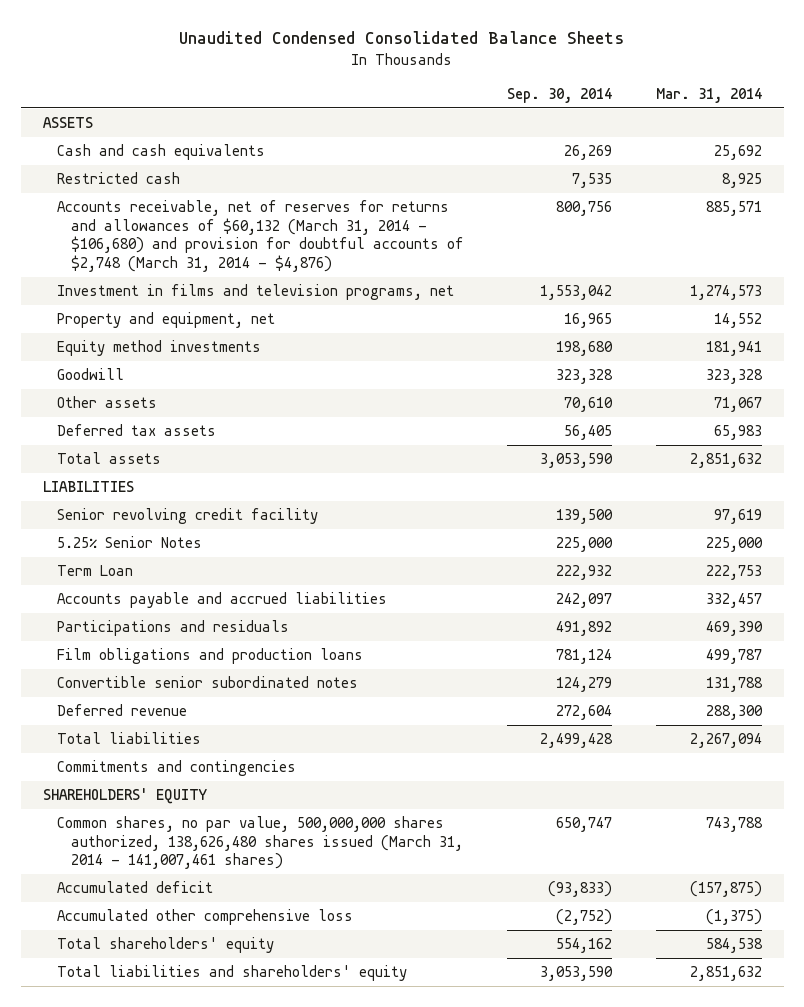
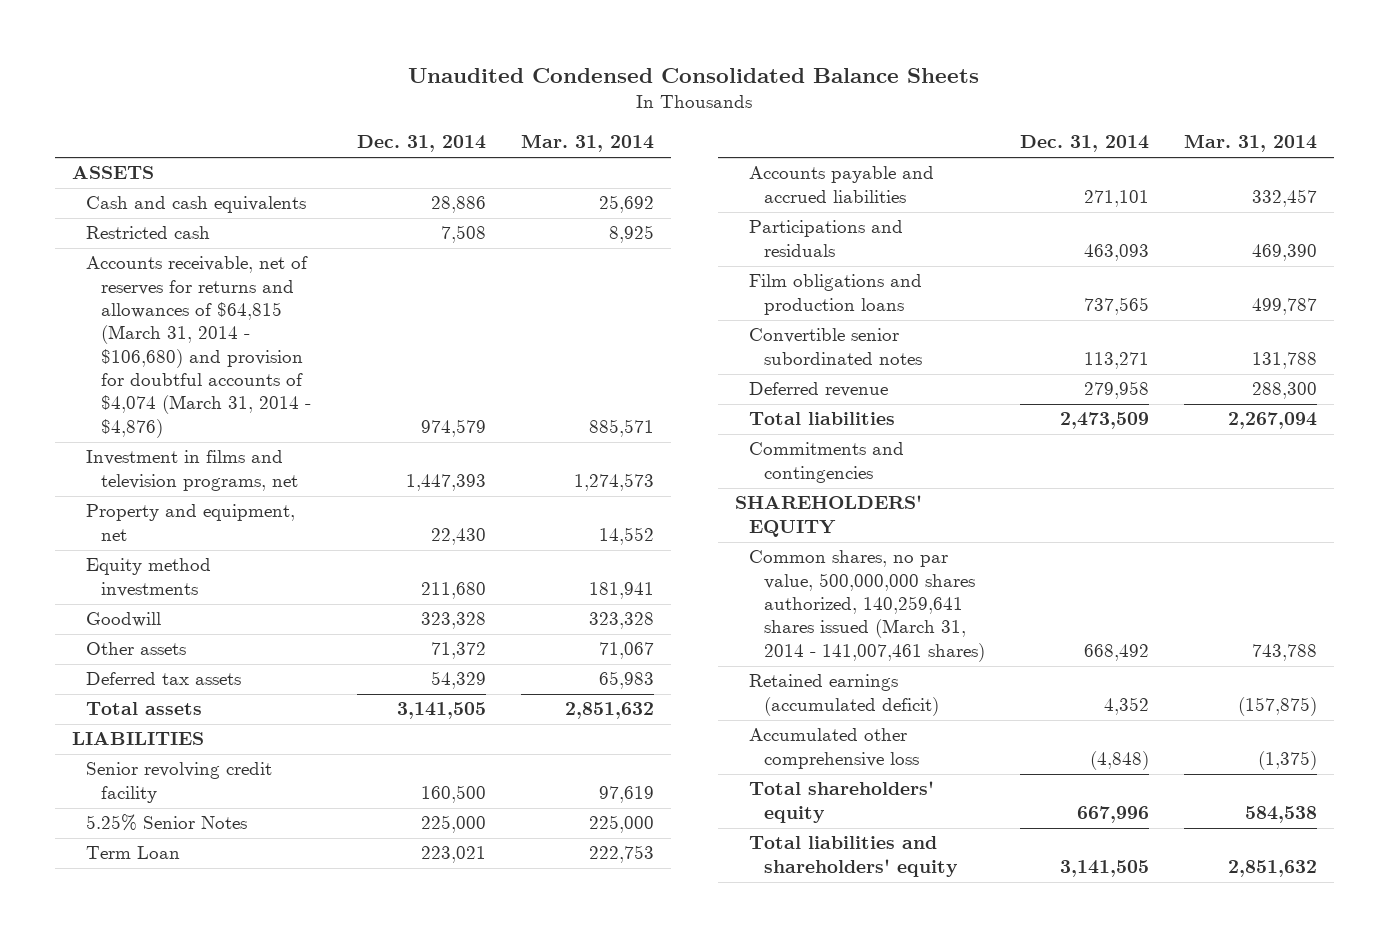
[507,88,613,104] Sep. 30, 2014 -> none
none -> [356,135,486,153] Dec. 31, 2014
[56,200,464,272] Accounts receivable, net of reserves for returns and allowances of $60,132 (March 31, 2014 - $106,680) and provision for doubtful accounts of $2,748 (March 31, 2014 - $4,876) -> [86,256,311,438] Accounts receivable, net of reserves for returns and allowances of $64,815 (March 31, 2014 - $106,680) and provision for doubtful accounts of $4,074 (March 31, 2014 - $4,876)
[56,816,463,870] Common shares, no par value, 500,000,000 shares authorized, 138,626,480 shares issued (March 31, 2014 - 141,007,461 shares) -> [749,550,985,662] Common shares, no par value, 500,000,000 shares authorized, 140,259,641 shares issued (March 31, 2014 - 141,007,461 shares)
[56,881,213,894] Accumulated deficit -> [749,674,939,716] Retained earnings (accumulated deficit)

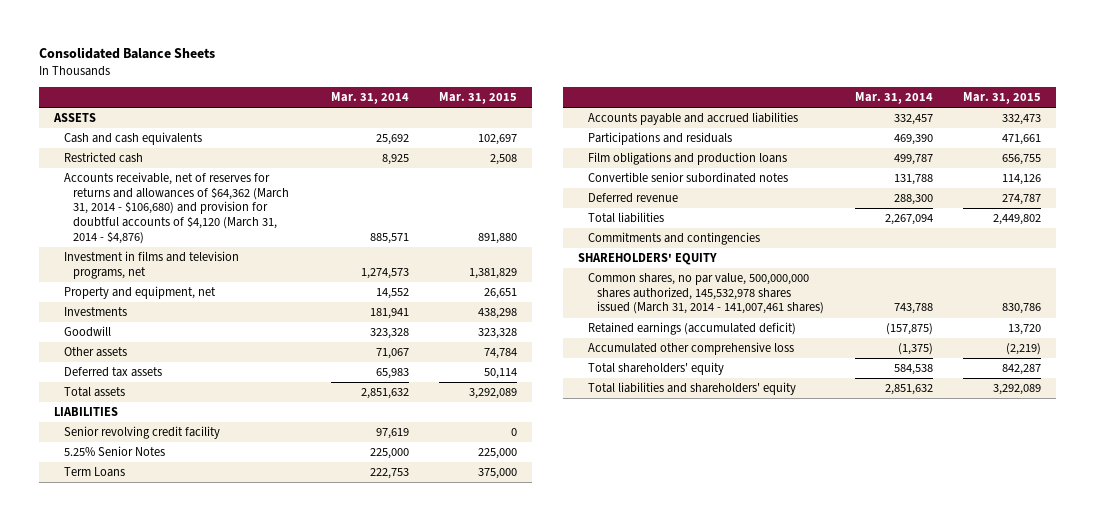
[408,68,980,84] Unaudited Condensed Consolidated Balance Sheets -> [38,46,215,59] Consolidated Balance Sheets
[356,135,486,153] Dec. 31, 2014 -> none
none -> [438,92,517,105] Mar. 31, 2015
[86,256,311,438] Accounts receivable, net of reserves for returns and allowances of $64,815 (March 31, 2014 - $106,680) and provision for doubtful accounts of $4,074 (March 31, 2014 - $4,876) -> [63,172,290,244] Accounts receivable, net of reserves for returns and allowances of $64,362 (March 31, 2014 - $106,680) and provision for doubtful accounts of $4,120 (March 31, 2014 - $4,876)
[86,558,212,597] Equity method investments -> [63,307,127,317] Investments
[86,846,181,860] Term Loan -> [63,467,125,478] Term Loans
[749,550,985,662] Common shares, no par value, 500,000,000 shares authorized, 140,259,641 shares issued (March 31, 2014 - 141,007,461 shares) -> [587,273,825,315] Common shares, no par value, 500,000,000 shares authorized, 145,532,978 shares issued (March 31, 2014 - 141,007,461 shares)

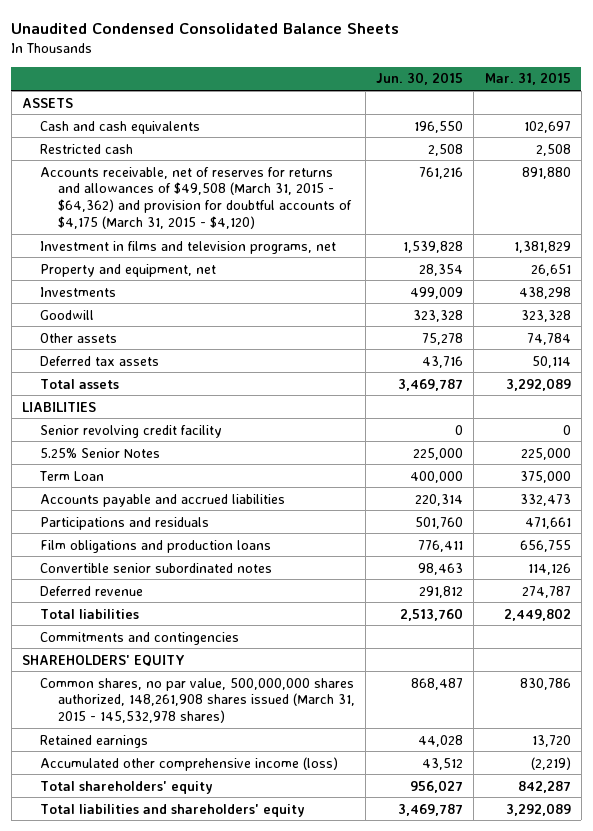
[38,46,215,59] Consolidated Balance Sheets -> [11,22,400,34] Unaudited Condensed Consolidated Balance Sheets
[330,92,409,105] Mar. 31, 2014 -> none
none -> [376,72,464,86] Jun. 30, 2015
[63,172,290,244] Accounts receivable, net of reserves for returns and allowances of $64,362 (March 31, 2014 - $106,680) and provision for doubtful accounts of $4,120 (March 31, 2014 - $4,876) -> [39,166,352,230] Accounts receivable, net of reserves for returns and allowances of $49,508 (March 31, 2015 - $64,362) and provision for doubtful accounts of $4,175 (March 31, 2015 - $4,120)
[63,467,125,478] Term Loans -> [38,470,104,481] Term Loan
[587,273,825,315] Common shares, no par value, 500,000,000 shares authorized, 145,532,978 shares issued (March 31, 2014 - 141,007,461 shares) -> [39,677,355,724] Common shares, no par value, 500,000,000 shares authorized, 148,261,908 shares issued (March 31, 2015 - 145,532,978 shares)
[587,322,796,336] Retained earnings (accumulated deficit) -> [39,734,148,748] Retained earnings
[587,342,794,356] Accumulated other comprehensive loss -> [39,756,338,771] Accumulated other comprehensive income (loss)

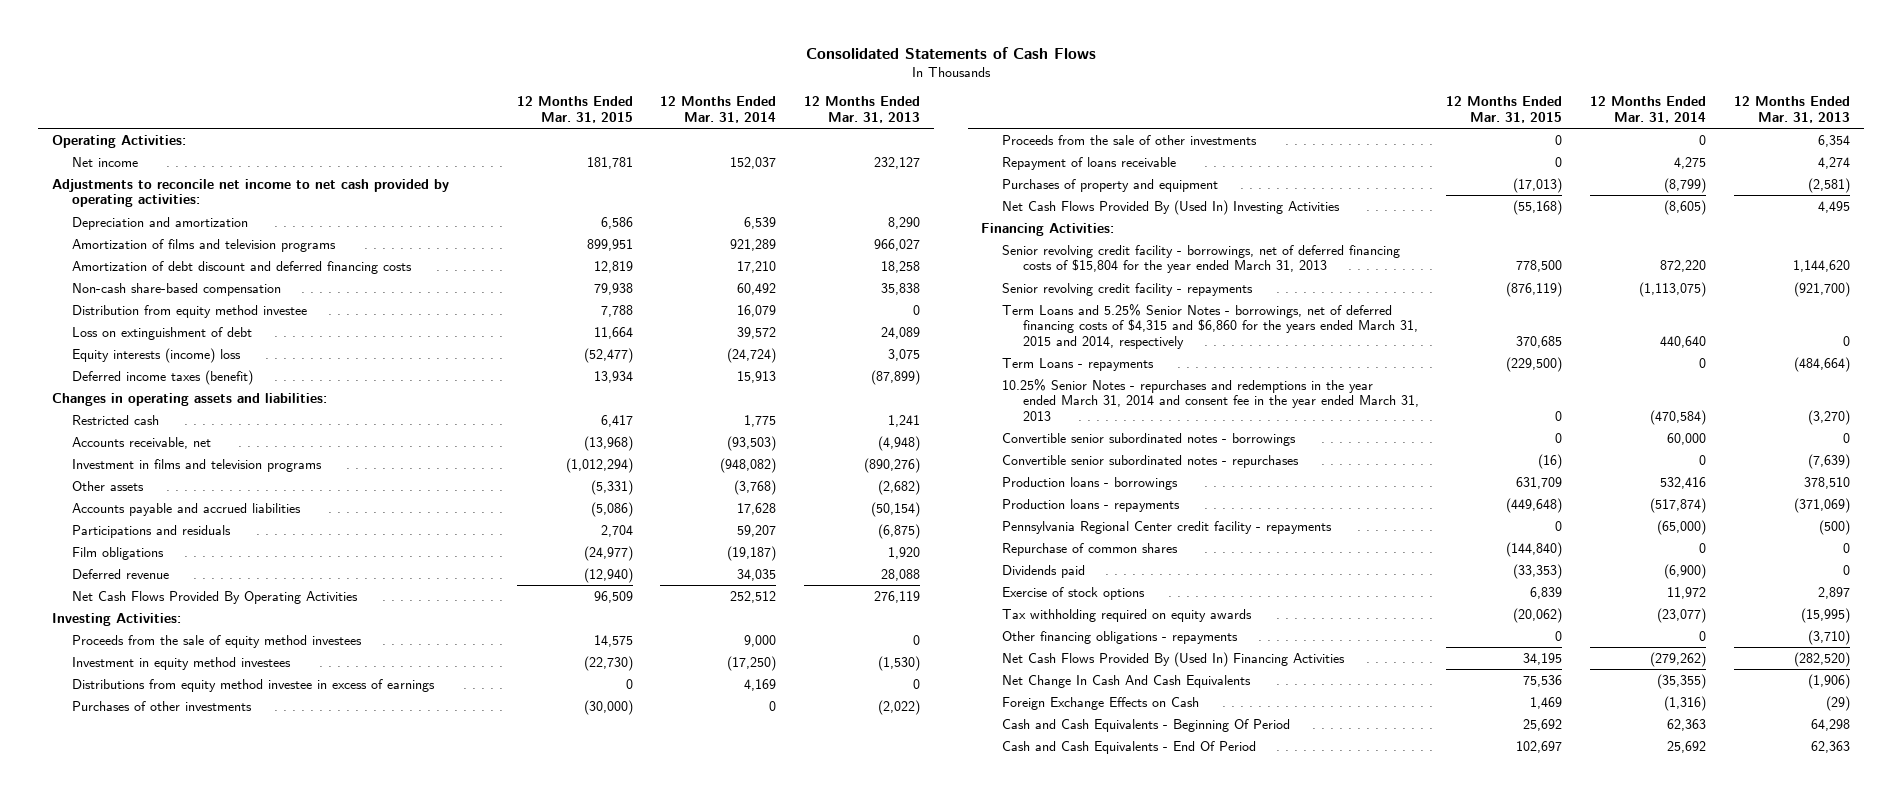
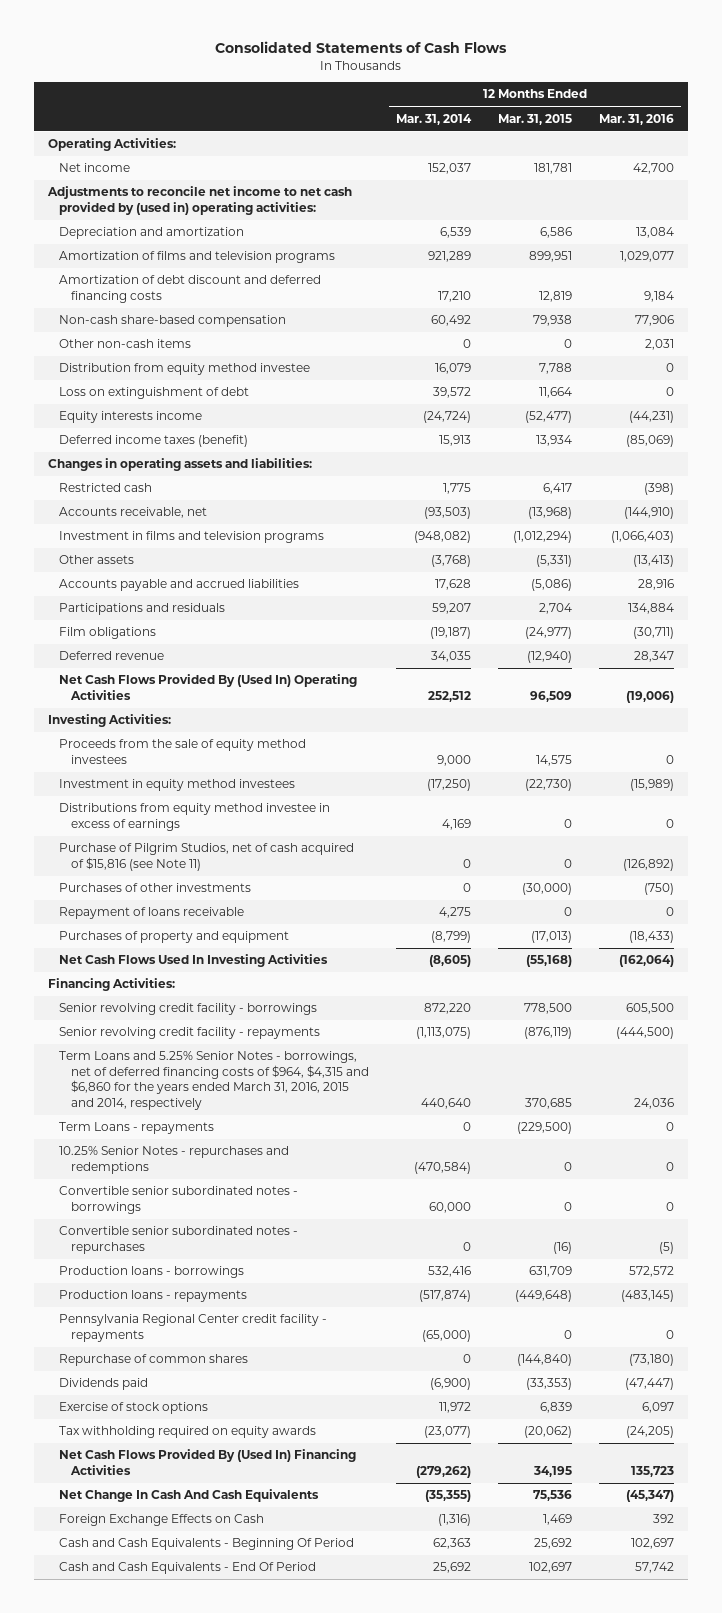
[803,96,920,124] 12 Months Ended Mar. 31, 2013 -> none
none -> [599,113,675,125] Mar. 31, 2016
[51,178,449,208] Adjustments to reconcile net income to net cash provided by operating activities: -> [47,186,353,215] Adjustments to reconcile net income to net cash provided by (used in) operating activities:
none -> [59,339,192,349] Other non-cash items
[72,347,242,363] Equity interests (income) loss -> [59,411,203,424] Equity interests income
[72,590,359,604] Net Cash Flows Provided By Operating Activities -> [59,674,358,700] Net Cash Flows Provided By (Used In) Operating Activities
none -> [59,843,355,871] Purchase of Pilgrim Studios, net of cash acquired of $15,816 (see Note 11)
[1002,134,1258,145] Proceeds from the sale of other investments -> none
[1002,199,1341,215] Net Cash Flows Provided By (Used In) Investing Activities -> [59,954,329,968] Net Cash Flows Used In Investing Activities
[1002,244,1401,274] Senior revolving credit facility - borrowings, net of deferred financing costs of $15,804 for the year ended March 31, 2013 -> [59,1003,318,1016] Senior revolving credit facility - borrowings
[1002,303,1418,350] Term Loans and 5.25% Senior Notes - borrowings, net of deferred financing costs of $4,315 and $6,860 for the years ended March 31, 2015 and 2014, respectively -> [59,1051,369,1110] Term Loans and 5.25% Senior Notes - borrowings, net of deferred financing costs of $964, $4,315 and $6,860 for the years ended March 31, 2016, 2015 and 2014, respectively
[1002,378,1419,422] 10.25% Senior Notes - repurchases and redemptions in the year ended March 31, 2014 and consent fee in the year ended March 31, 2013 -> [59,1146,290,1174] 10.25% Senior Notes - repurchases and redemptions
[1002,630,1239,644] Other financing obligations - repayments -> none

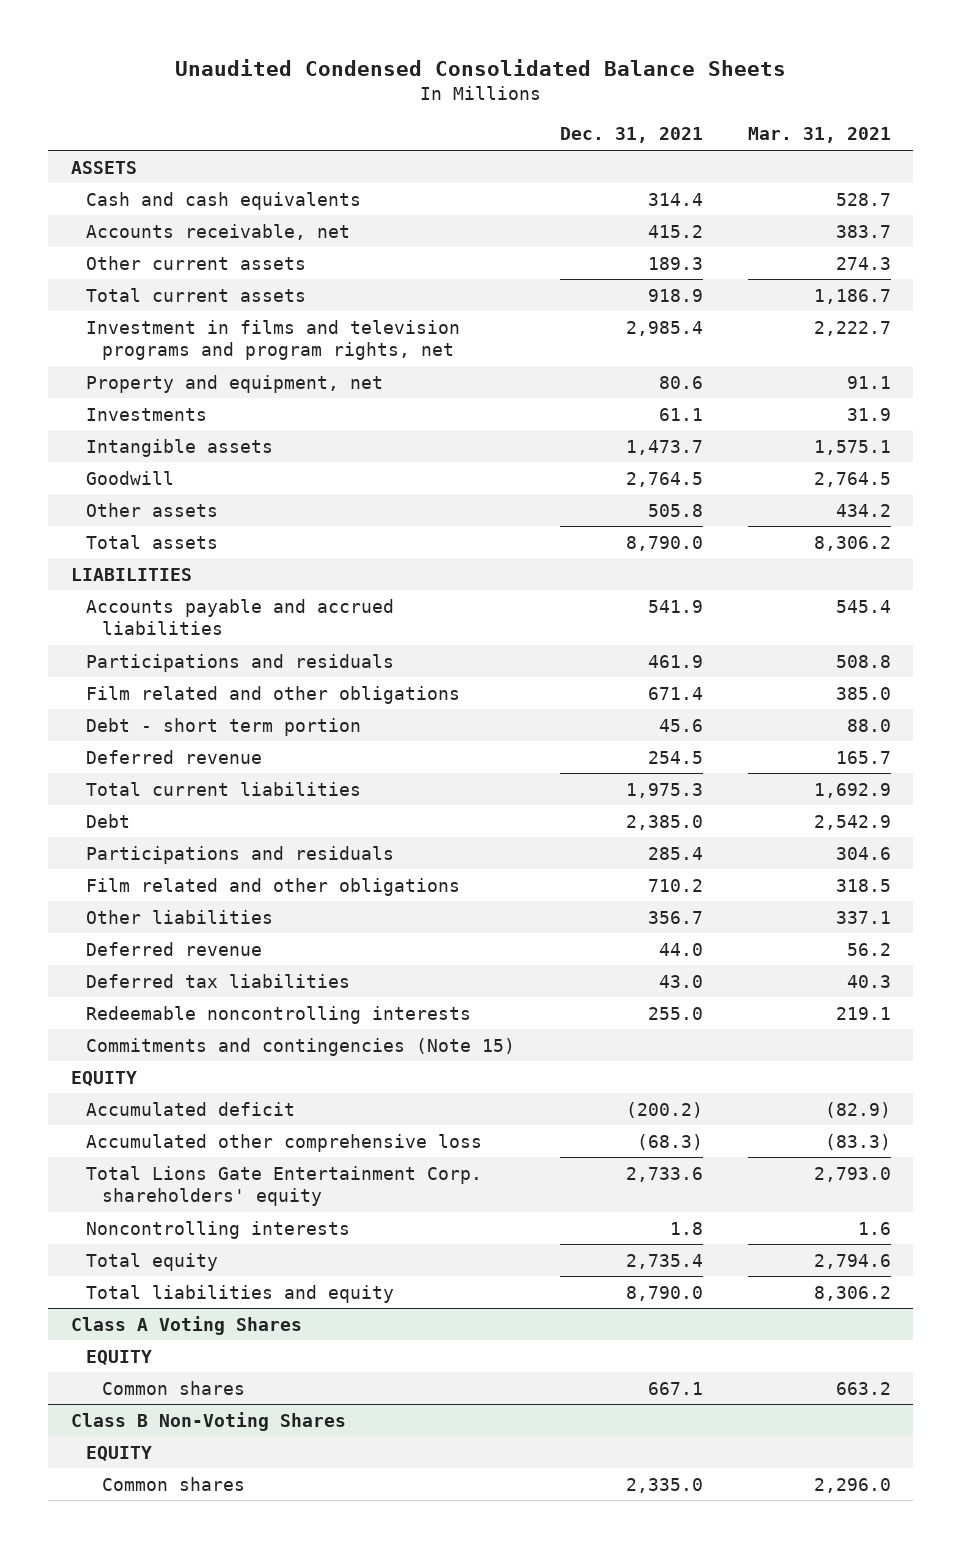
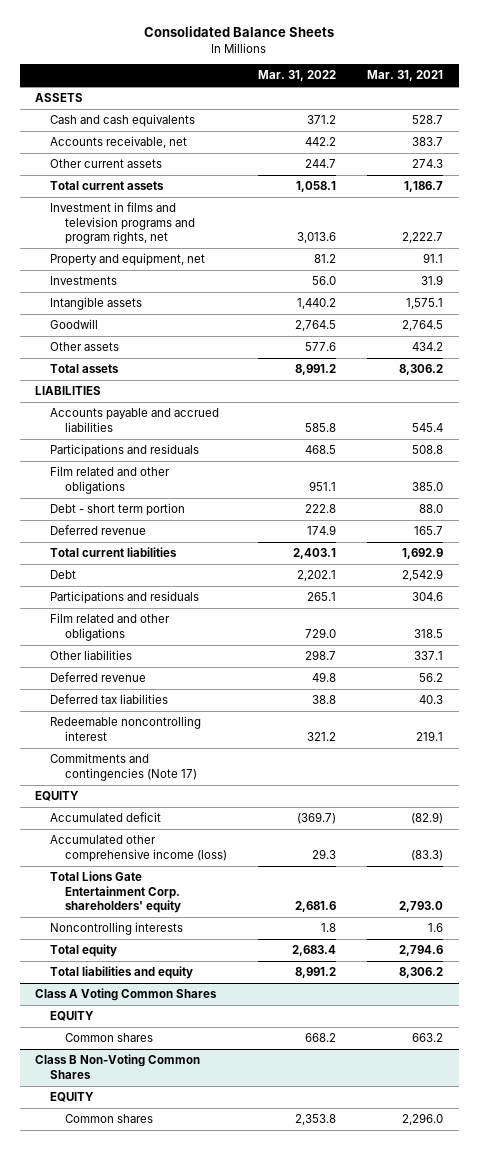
[174,58,786,76] Unaudited Condensed Consolidated Balance Sheets -> [144,26,335,38] Consolidated Balance Sheets
[560,127,704,144] Dec. 31, 2021 -> none
none -> [258,70,337,82] Mar. 31, 2022
[86,1005,472,1024] Redeemable noncontrolling interests -> [50,716,202,741] Redeemable noncontrolling interest
[86,1037,516,1056] Commitments and contingencies (Note 15) -> [50,753,198,781] Commitments and contingencies (Note 17)
[86,1133,483,1152] Accumulated other comprehensive loss -> [50,835,228,862] Accumulated other comprehensive income (loss)
[70,1315,302,1335] Class A Voting Shares -> [35,988,218,1002] Class A Voting Common Shares
[70,1411,346,1431] Class B Non-Voting Shares -> [35,1054,201,1079] Class B Non-Voting Common Shares

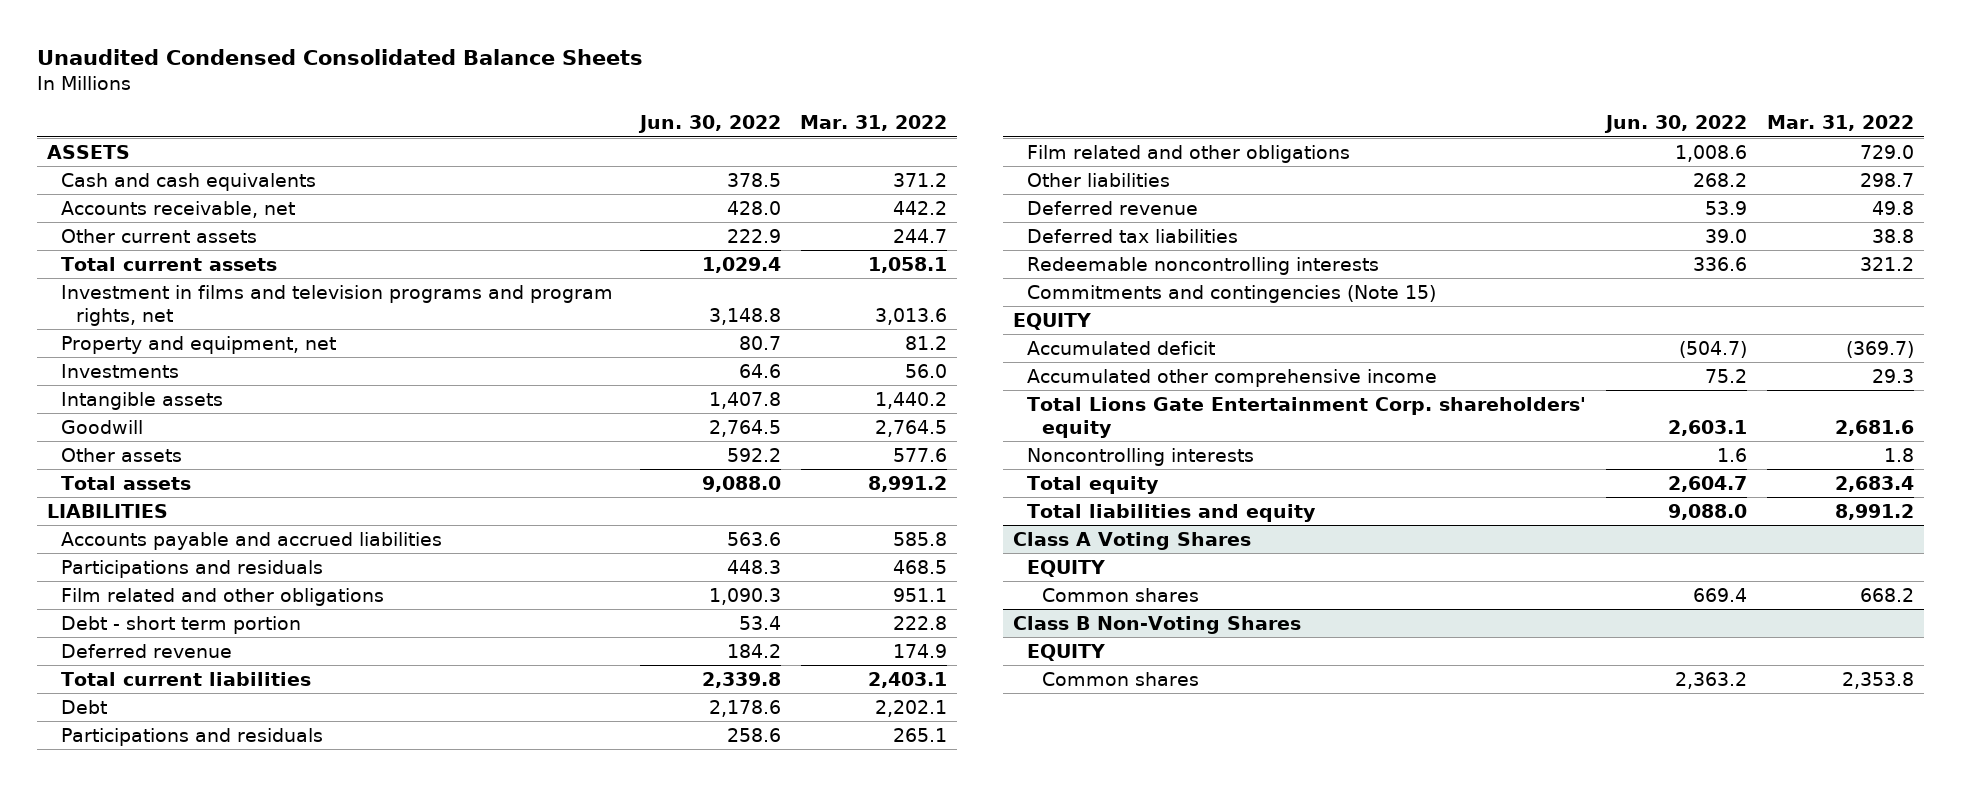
[144,26,335,38] Consolidated Balance Sheets -> [36,49,643,66] Unaudited Condensed Consolidated Balance Sheets
[367,70,444,82] Mar. 31, 2021 -> none
none -> [637,115,781,134] Jun. 30, 2022
[50,716,202,741] Redeemable noncontrolling interest -> [1027,256,1380,275] Redeemable noncontrolling interests
[50,753,198,781] Commitments and contingencies (Note 17) -> [1027,284,1437,303] Commitments and contingencies (Note 15)
[50,835,228,862] Accumulated other comprehensive income (loss) -> [1027,368,1438,387] Accumulated other comprehensive income
[35,988,218,1002] Class A Voting Common Shares -> [1013,531,1252,550] Class A Voting Shares
[35,1054,201,1079] Class B Non-Voting Common Shares -> [1013,615,1302,634] Class B Non-Voting Shares

